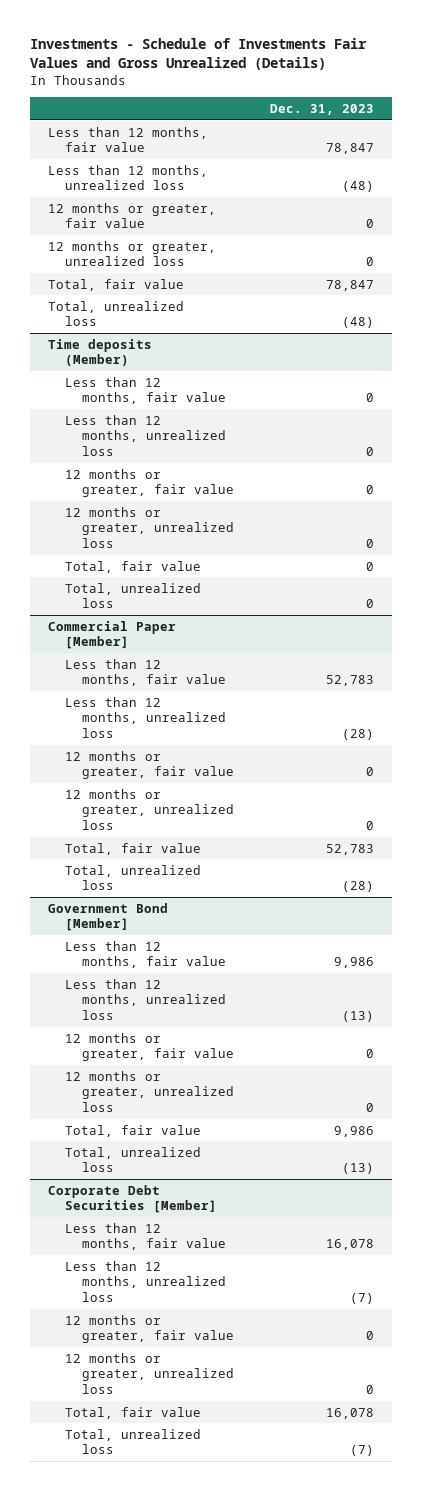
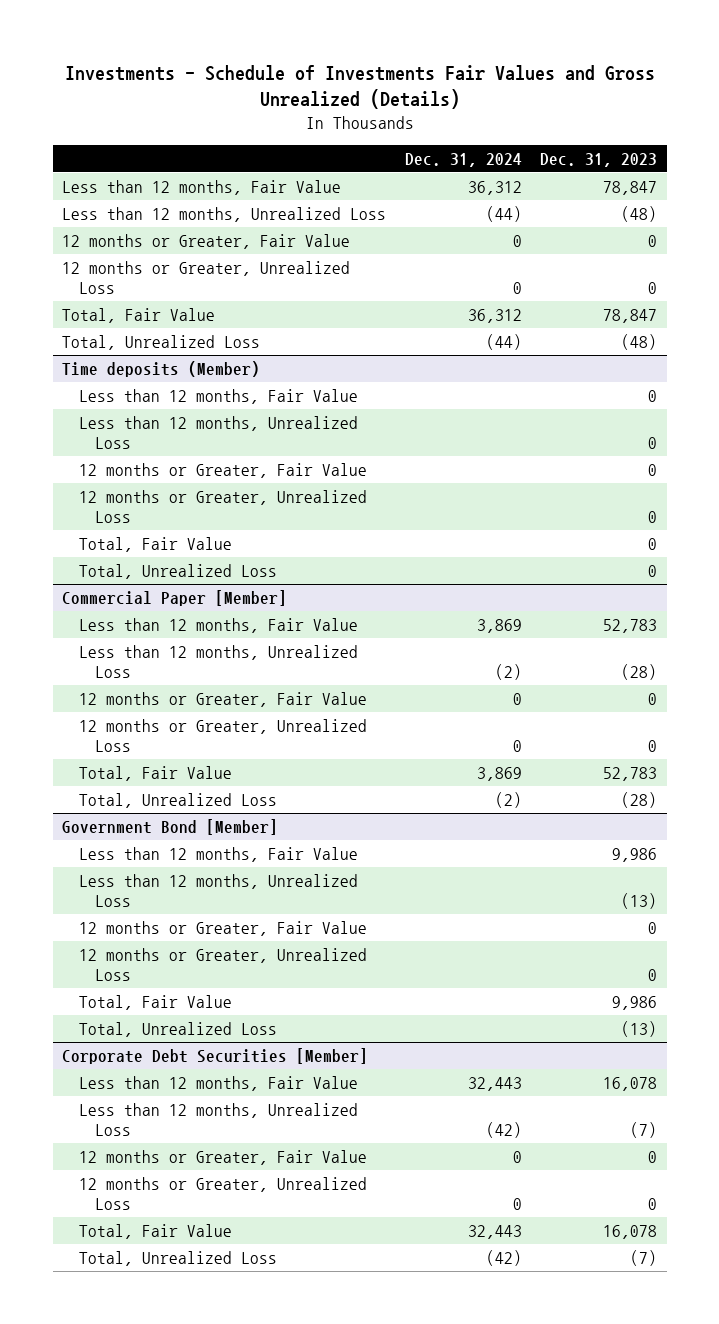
none -> [404,152,522,167] Dec. 31, 2024
[48,126,209,153] Less than 12 months, fair value -> [61,179,341,195] Less than 12 months, Fair Value
[48,164,209,191] Less than 12 months, unrealized loss -> [61,206,386,222] Less than 12 months, Unrealized Loss
[48,202,217,229] 12 months or greater, fair value -> [61,233,350,249] 12 months or Greater, Fair Value
[48,240,217,267] 12 months or greater, unrealized loss -> [61,260,350,294] 12 months or Greater, Unrealized Loss
[48,278,185,291] Total, fair value -> [61,307,215,323] Total, Fair Value
[48,300,185,327] Total, unrealized loss -> [61,334,260,350] Total, Unrealized Loss
[64,376,226,405] Less than 12 months, fair value -> [78,388,358,404] Less than 12 months, Fair Value
[64,414,226,457] Less than 12 months, unrealized loss -> [78,415,358,449] Less than 12 months, Unrealized Loss
[64,468,234,498] 12 months or greater, fair value -> [78,462,367,478] 12 months or Greater, Fair Value
[64,506,234,549] 12 months or greater, unrealized loss -> [78,489,367,523] 12 months or Greater, Unrealized Loss
[64,560,201,573] Total, fair value -> [78,536,232,552] Total, Fair Value
[64,582,201,609] Total, unrealized loss -> [78,563,277,579] Total, Unrealized Loss
[64,658,226,687] Less than 12 months, fair value -> [78,617,358,633] Less than 12 months, Fair Value
[64,696,226,739] Less than 12 months, unrealized loss -> [78,644,358,678] Less than 12 months, Unrealized Loss
[64,750,234,780] 12 months or greater, fair value -> [78,691,367,707] 12 months or Greater, Fair Value
[64,788,234,831] 12 months or greater, unrealized loss -> [78,718,367,752] 12 months or Greater, Unrealized Loss
[64,842,201,855] Total, fair value -> [78,765,232,781] Total, Fair Value
[64,864,201,891] Total, unrealized loss -> [78,792,277,808] Total, Unrealized Loss
[64,940,226,969] Less than 12 months, fair value -> [78,846,358,862] Less than 12 months, Fair Value
[64,978,226,1021] Less than 12 months, unrealized loss -> [78,873,358,907] Less than 12 months, Unrealized Loss
[64,1032,234,1062] 12 months or greater, fair value -> [78,920,367,936] 12 months or Greater, Fair Value
[64,1070,234,1113] 12 months or greater, unrealized loss -> [78,947,367,981] 12 months or Greater, Unrealized Loss
[64,1124,201,1137] Total, fair value -> [78,994,232,1010] Total, Fair Value
[64,1146,201,1173] Total, unrealized loss -> [78,1021,277,1037] Total, Unrealized Loss
[64,1222,226,1251] Less than 12 months, fair value -> [78,1075,358,1091] Less than 12 months, Fair Value
[64,1260,226,1303] Less than 12 months, unrealized loss -> [78,1102,358,1136] Less than 12 months, Unrealized Loss
[64,1314,234,1344] 12 months or greater, fair value -> [78,1149,367,1165] 12 months or Greater, Fair Value
[64,1352,234,1395] 12 months or greater, unrealized loss -> [78,1176,367,1210] 12 months or Greater, Unrealized Loss
[64,1406,201,1419] Total, fair value -> [78,1223,232,1239] Total, Fair Value
[64,1428,201,1455] Total, unrealized loss -> [78,1250,277,1266] Total, Unrealized Loss

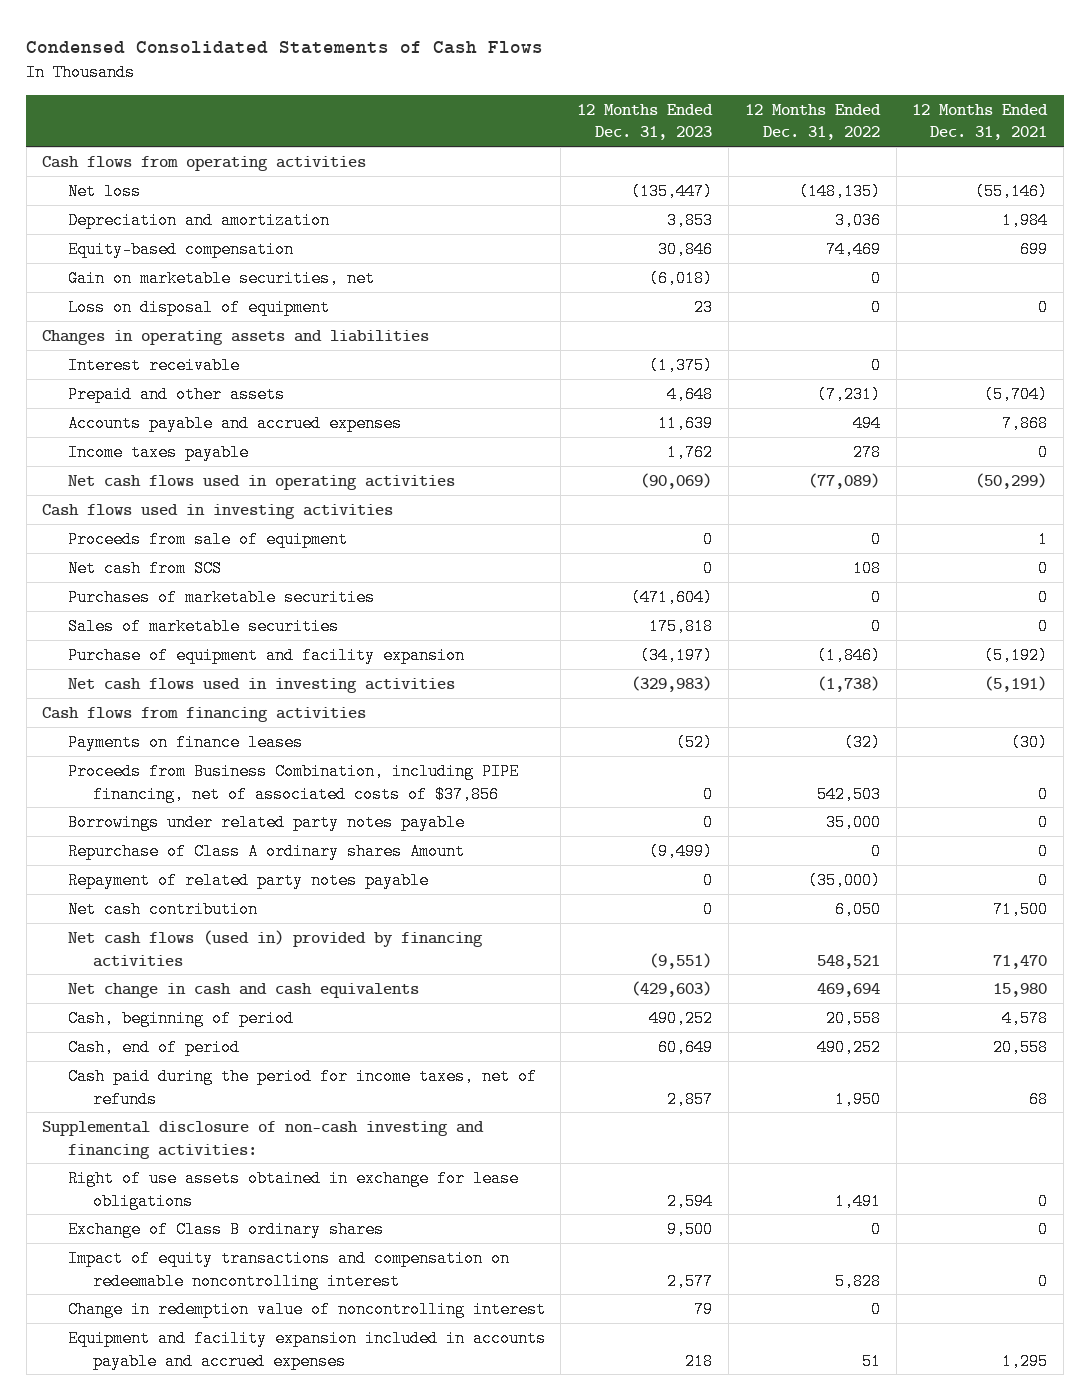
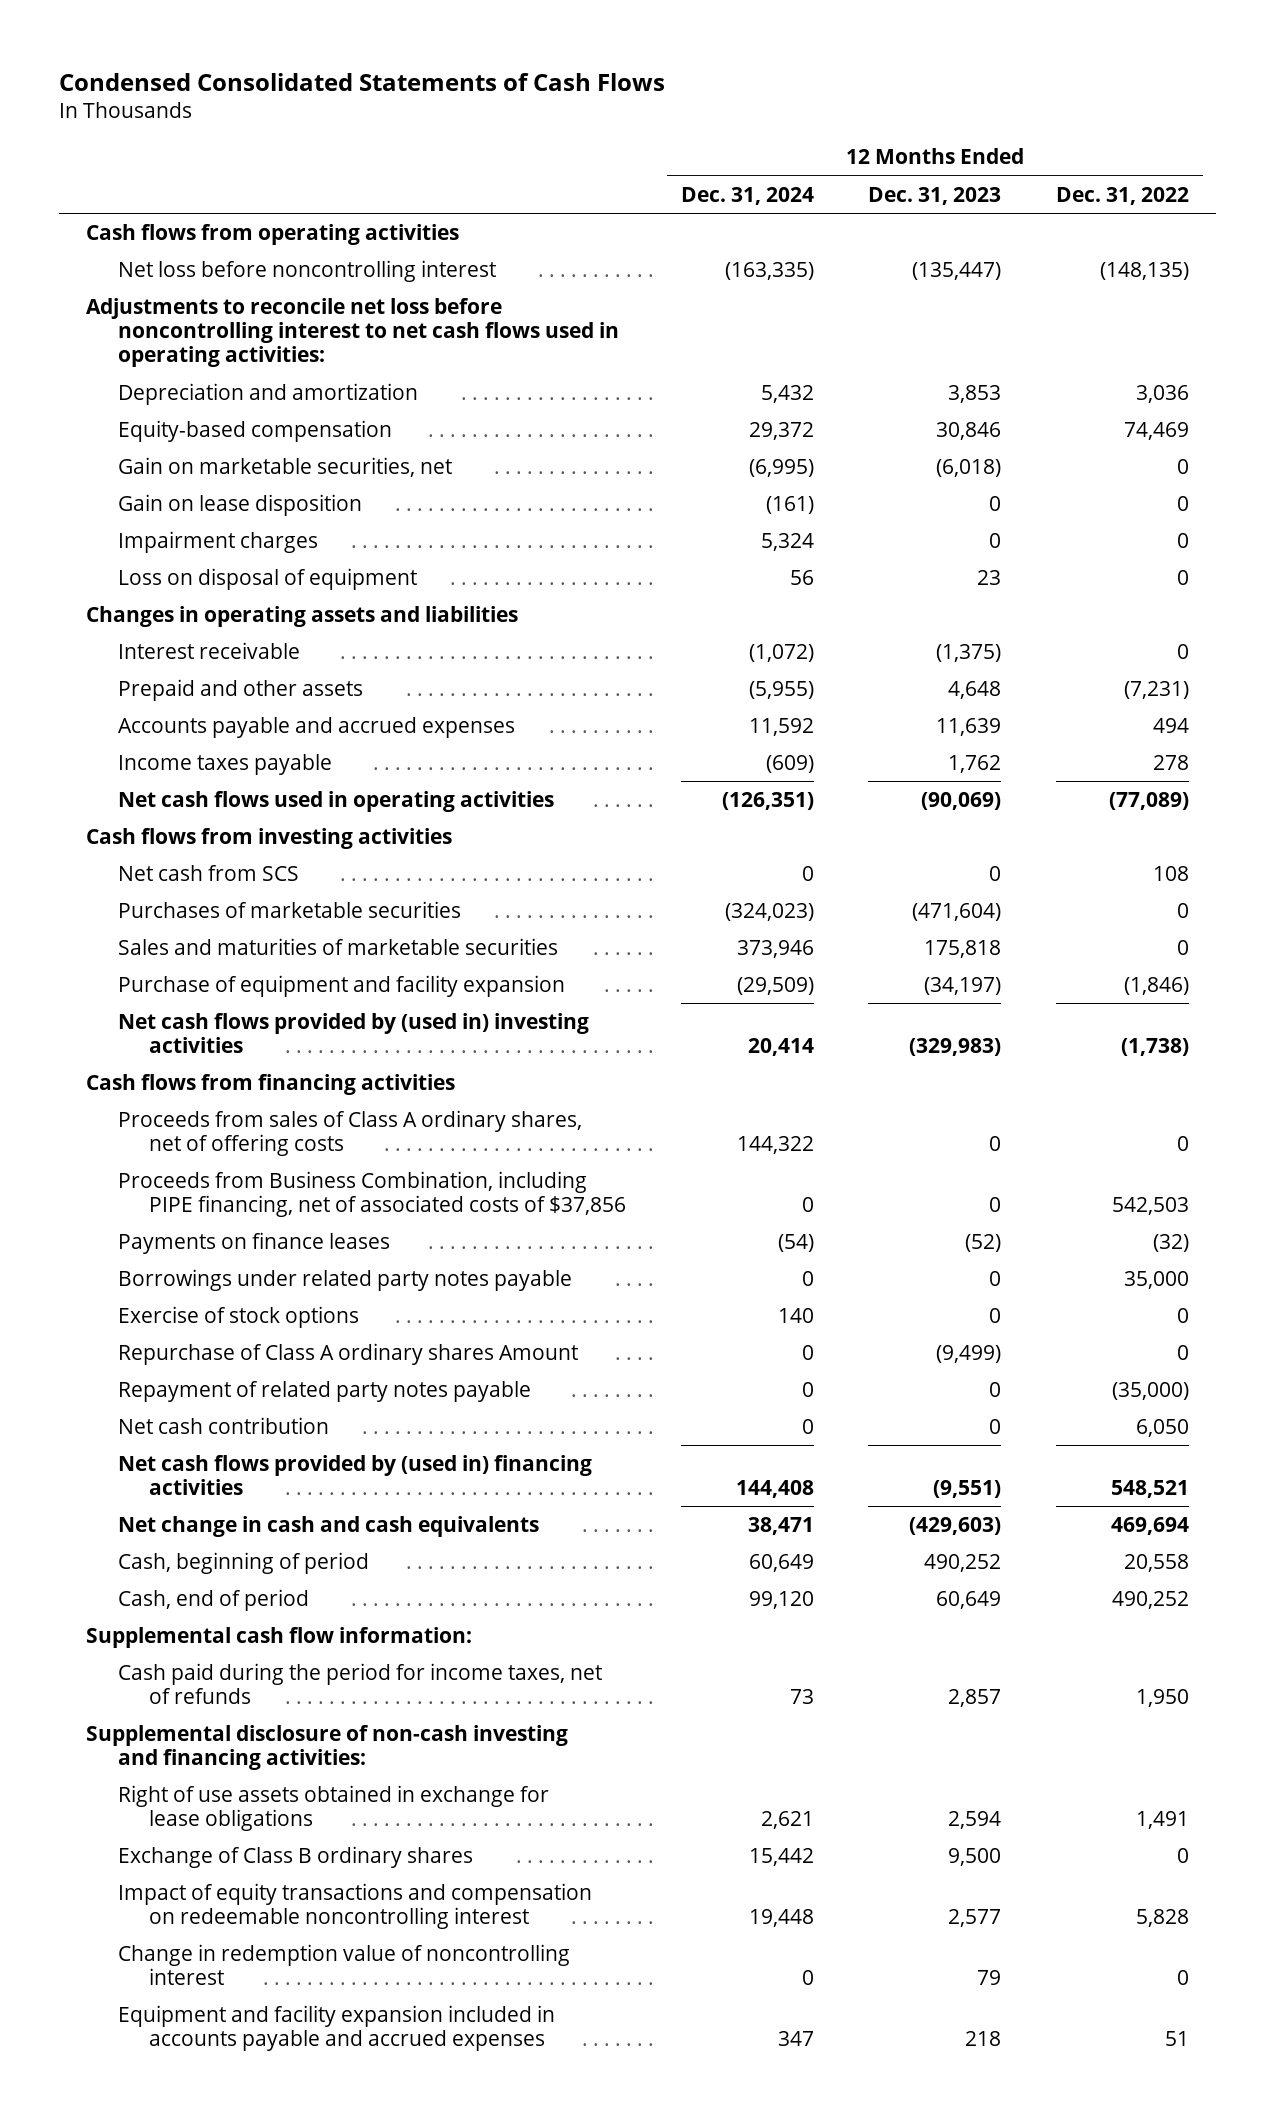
[912,103,1049,141] 12 Months Ended Dec. 31, 2021 -> none
none -> [680,186,814,205] Dec. 31, 2024
[67,182,141,200] Net loss -> [117,259,496,282] Net loss before noncontrolling interest
none -> [86,297,619,368] Adjustments to reconcile net loss before noncontrolling interest to net cash flows used in operating activities:
none -> [117,493,362,516] Gain on lease disposition
none -> [117,530,318,553] Impairment charges
[67,530,348,548] Proceeds from sale of equipment -> none
[42,503,394,519] Cash flows used in investing activities -> [86,827,453,849] Cash flows from investing activities
[67,617,339,635] Sales of marketable securities -> [117,937,558,955] Sales and maturities of marketable securities
[67,677,455,693] Net cash flows used in investing activities -> [117,1012,589,1053] Net cash flows provided by (used in) investing activities
none -> [117,1109,582,1156] Proceeds from sales of Class A ordinary shares, net of offering costs
[67,733,303,751] Payments on finance leases -> [117,1231,390,1254] Payments on finance leases
none -> [117,1305,359,1328] Exercise of stock options
[67,929,483,967] Net cash flows (used in) provided by financing activities -> [117,1454,592,1495] Net cash flows provided by (used in) financing activities
none -> [86,1626,473,1648] Supplemental cash flow information:

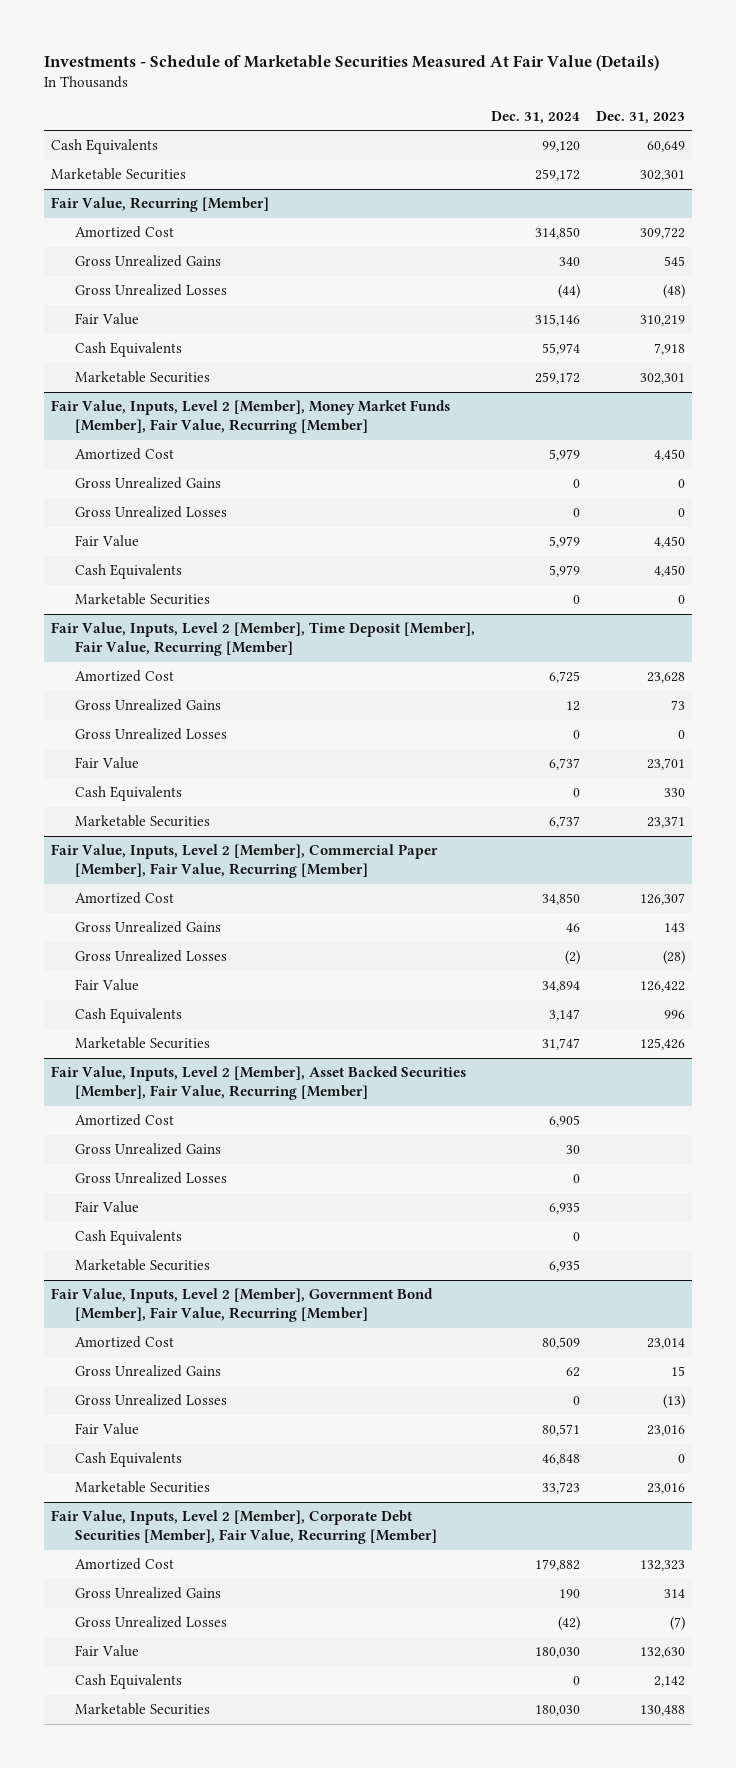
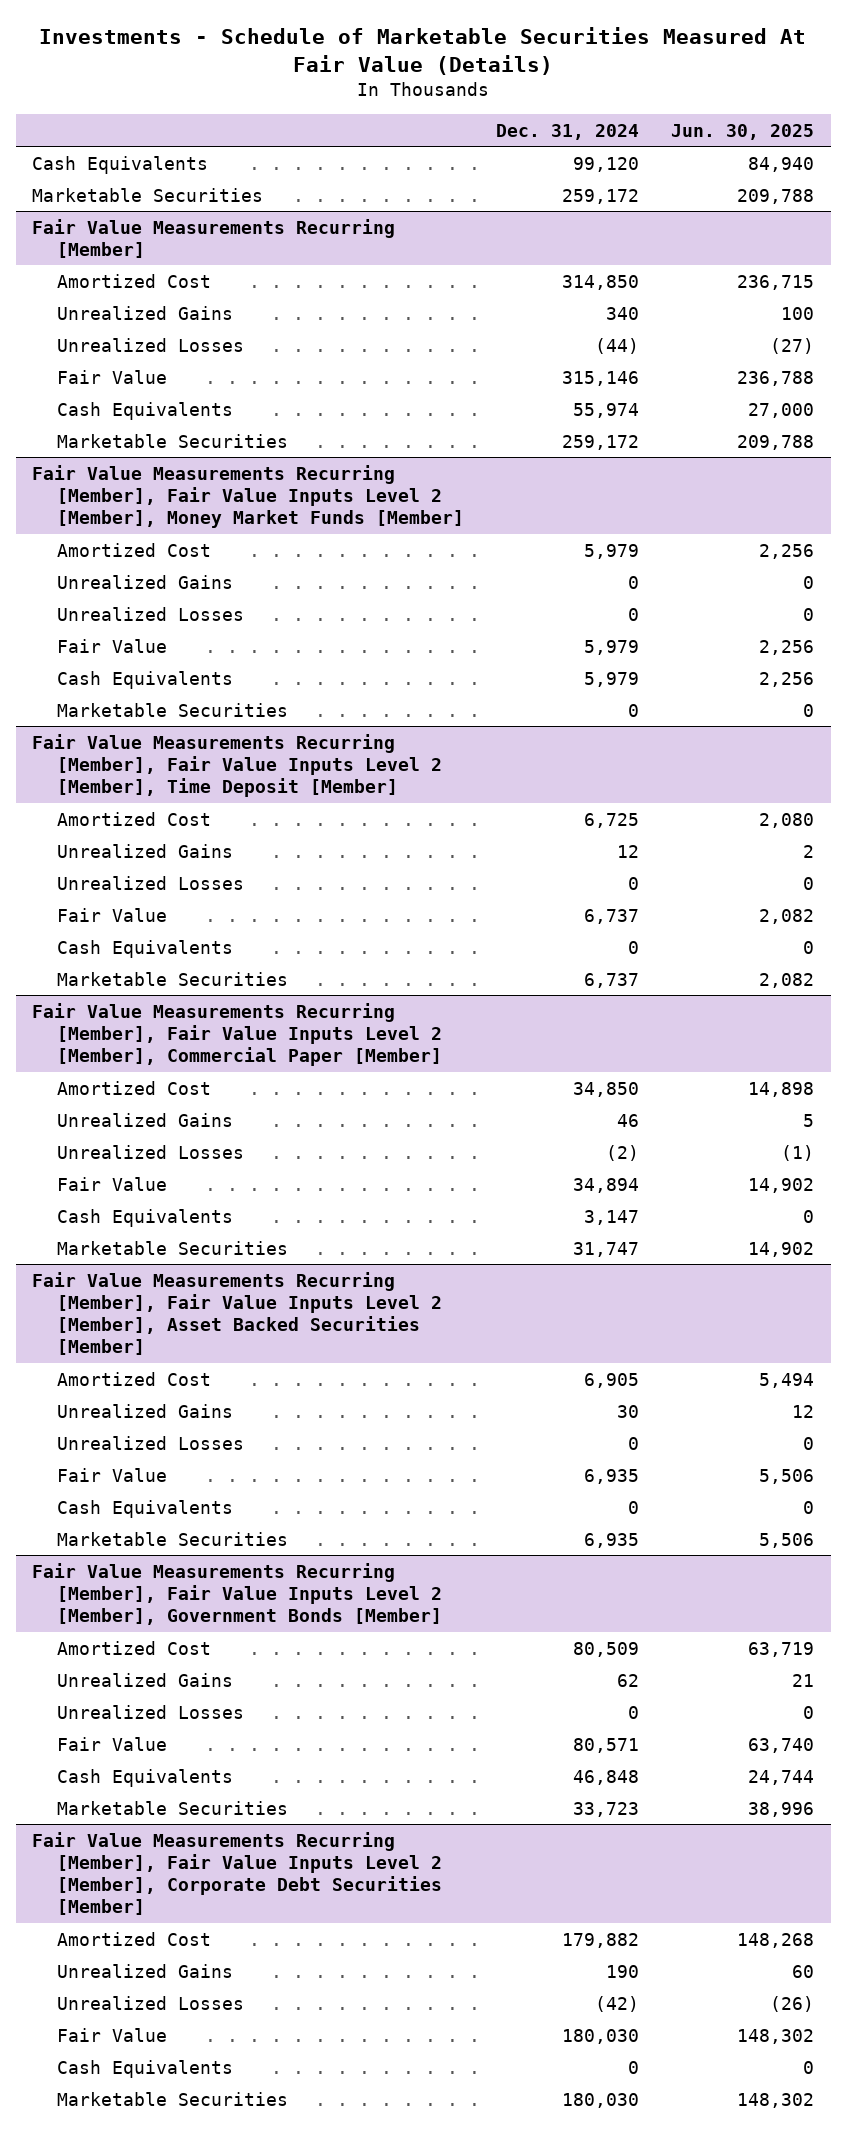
[595,110,685,124] Dec. 31, 2023 -> none
none -> [671,123,815,140] Jun. 30, 2025
[51,197,270,213] Fair Value, Recurring [Member] -> [32,218,396,258] Fair Value Measurements Recurring [Member]
[74,255,221,268] Gross Unrealized Gains -> [56,305,233,320] Unrealized Gains
[74,284,227,297] Gross Unrealized Losses -> [56,337,244,352] Unrealized Losses
[51,400,451,435] Fair Value, Inputs, Level 2 [Member], Money Market Funds [Member], Fair Value, Recurring [Member] -> [32,464,464,529] Fair Value Measurements Recurring [Member], Fair Value Inputs Level 2 [Member], Money Market Funds [Member]
[74,477,221,490] Gross Unrealized Gains -> [56,574,233,589] Unrealized Gains
[74,506,227,519] Gross Unrealized Losses -> [56,606,244,621] Unrealized Losses
[51,622,476,657] Fair Value, Inputs, Level 2 [Member], Time Deposit [Member], Fair Value, Recurring [Member] -> [32,733,442,798] Fair Value Measurements Recurring [Member], Fair Value Inputs Level 2 [Member], Time Deposit [Member]
[74,699,221,712] Gross Unrealized Gains -> [56,843,233,858] Unrealized Gains
[74,728,227,741] Gross Unrealized Losses -> [56,875,244,890] Unrealized Losses
[51,844,439,879] Fair Value, Inputs, Level 2 [Member], Commercial Paper [Member], Fair Value, Recurring [Member] -> [32,1002,442,1067] Fair Value Measurements Recurring [Member], Fair Value Inputs Level 2 [Member], Commercial Paper [Member]
[74,921,221,934] Gross Unrealized Gains -> [56,1112,233,1127] Unrealized Gains
[74,950,227,963] Gross Unrealized Losses -> [56,1144,244,1159] Unrealized Losses
[51,1066,467,1101] Fair Value, Inputs, Level 2 [Member], Asset Backed Securities [Member], Fair Value, Recurring [Member] -> [32,1271,442,1356] Fair Value Measurements Recurring [Member], Fair Value Inputs Level 2 [Member], Asset Backed Securities [Member]
[74,1143,221,1156] Gross Unrealized Gains -> [56,1403,233,1418] Unrealized Gains
[74,1172,227,1185] Gross Unrealized Losses -> [56,1435,244,1450] Unrealized Losses
[51,1288,434,1323] Fair Value, Inputs, Level 2 [Member], Government Bond [Member], Fair Value, Recurring [Member] -> [32,1562,442,1626] Fair Value Measurements Recurring [Member], Fair Value Inputs Level 2 [Member], Government Bonds [Member]
[74,1365,221,1378] Gross Unrealized Gains -> [56,1672,233,1687] Unrealized Gains
[74,1394,227,1407] Gross Unrealized Losses -> [56,1704,244,1719] Unrealized Losses
[51,1510,437,1545] Fair Value, Inputs, Level 2 [Member], Corporate Debt Securities [Member], Fair Value, Recurring [Member] -> [32,1831,442,1916] Fair Value Measurements Recurring [Member], Fair Value Inputs Level 2 [Member], Corporate Debt Securities [Member]
[74,1587,221,1600] Gross Unrealized Gains -> [56,1963,233,1978] Unrealized Gains
[74,1616,227,1629] Gross Unrealized Losses -> [56,1995,244,2010] Unrealized Losses

